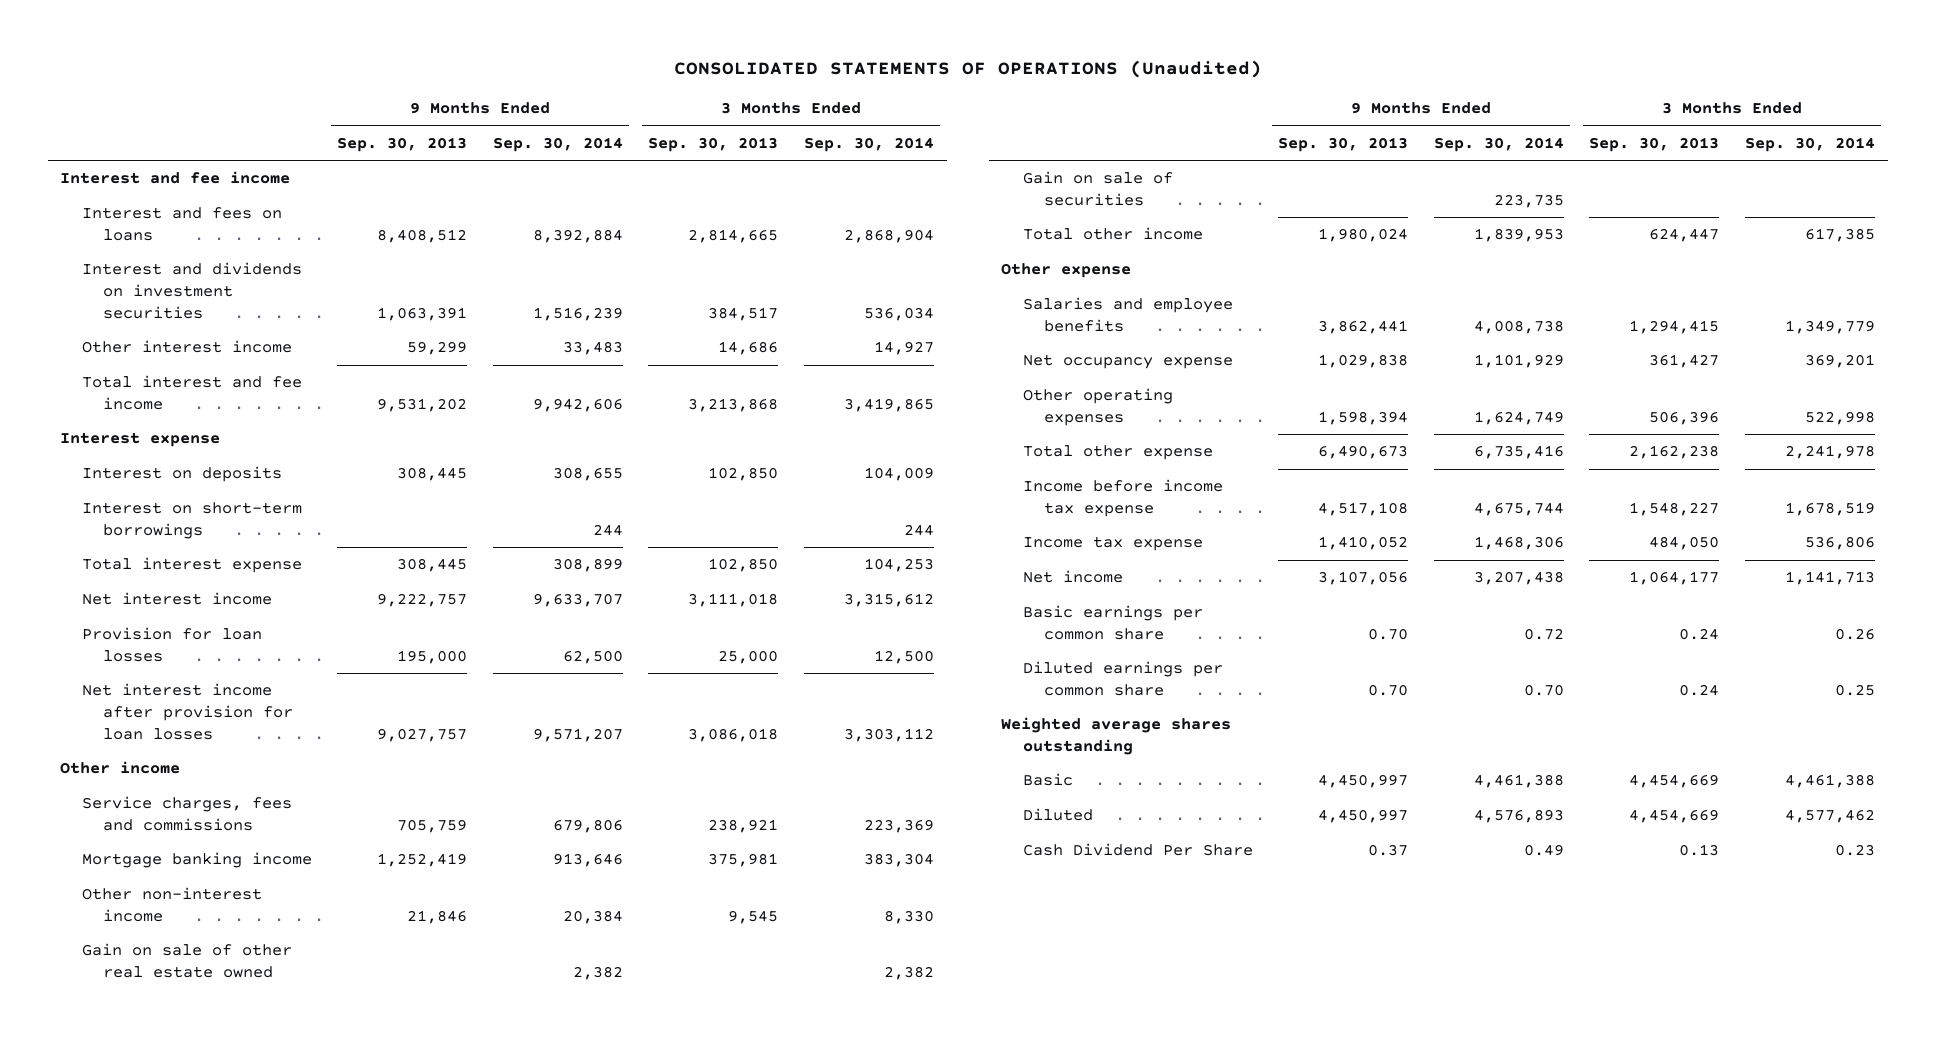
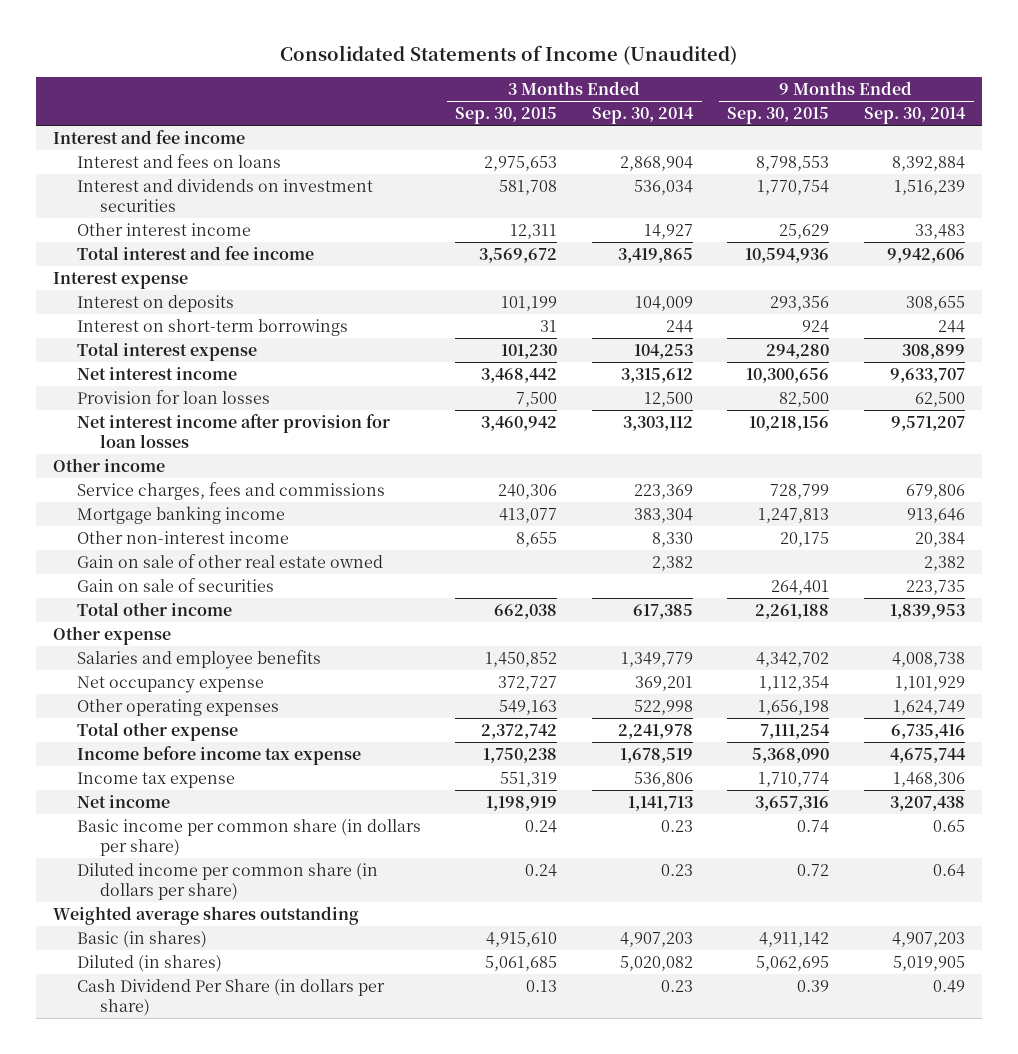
[673,59,1262,78] CONSOLIDATED STATEMENTS OF OPERATIONS (Unaudited) -> [280,45,738,66] Consolidated Statements of Income (Unaudited)
[337,136,468,152] Sep. 30, 2013 -> none
[648,136,779,152] Sep. 30, 2013 -> none
none -> [455,107,558,125] Sep. 30, 2015
none -> [727,107,830,125] Sep. 30, 2015
[1022,605,1203,641] Basic earnings per common share -> [76,818,421,856] Basic income per common share (in dollars per share)
[1523,628,1564,641] 0.72 -> [932,819,965,832] 0.65
[1834,628,1875,641] 0.26 -> [660,819,693,832] 0.23
[1022,661,1223,697] Diluted earnings per common share -> [76,862,378,900] Diluted income per common share (in dollars per share)
[1523,684,1564,697] 0.70 -> [932,863,965,877] 0.64
[1834,684,1875,697] 0.25 -> [660,863,693,876] 0.23
[1022,773,1073,787] Basic -> [76,930,207,948] Basic (in shares)
[1473,774,1564,789] 4,461,388 -> [891,931,965,947] 4,907,203
[1784,774,1875,789] 4,461,388 -> [619,931,693,947] 4,907,203
[1022,808,1093,822] Diluted -> [76,954,222,972] Diluted (in shares)
[1473,809,1564,824] 4,576,893 -> [892,955,965,971] 5,019,905
[1784,809,1875,824] 4,577,462 -> [619,955,693,971] 5,020,082
[1022,843,1253,857] Cash Dividend Per Share -> [76,978,385,1016] Cash Dividend Per Share (in dollars per share)

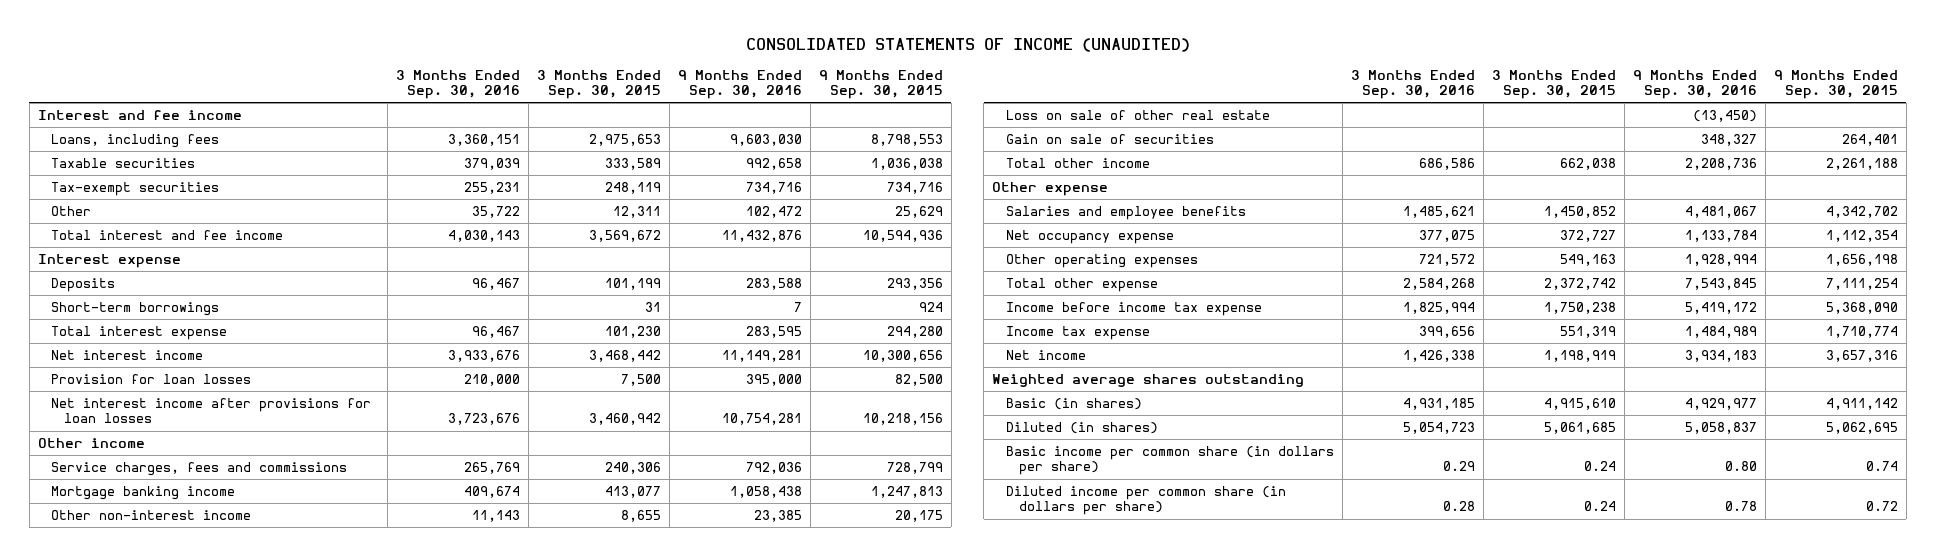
[280,45,738,66] Consolidated Statements of Income (Unaudited) -> [745,37,1190,52] CONSOLIDATED STATEMENTS OF INCOME (UNAUDITED)
[591,107,694,125] Sep. 30, 2014 -> none
[863,107,966,125] Sep. 30, 2014 -> none
none -> [396,69,521,99] 3 Months Ended Sep. 30, 2016
none -> [678,69,803,99] 9 Months Ended Sep. 30, 2016
[76,178,373,212] Interest and dividends on investment securities -> none
[76,153,281,168] Interest and fees on loans -> [51,134,220,149] Loans, including fees
none -> [51,158,196,169] Taxable securities
none -> [51,182,220,197] Tax-exempt securities
[76,222,251,236] Other interest income -> [51,206,92,217] Other
[76,294,234,312] Interest on deposits -> [51,278,116,293] Deposits
[76,318,348,336] Interest on short-term borrowings -> [51,302,220,317] Short-term borrowings
[76,413,390,448] Net interest income after provision for loan losses -> [51,398,372,424] Net interest income after provisions for loan losses
[76,553,383,568] Gain on sale of other real estate owned -> [1005,110,1270,121] Loss on sale of other real estate
[76,978,385,1016] Cash Dividend Per Share (in dollars per share) -> none
[76,818,421,856] Basic income per common share (in dollars per share) -> [1005,446,1334,476] Basic income per common share (in dollars per share)
[76,862,378,900] Diluted income per common share (in dollars per share) -> [1005,486,1286,516] Diluted income per common share (in dollars per share)

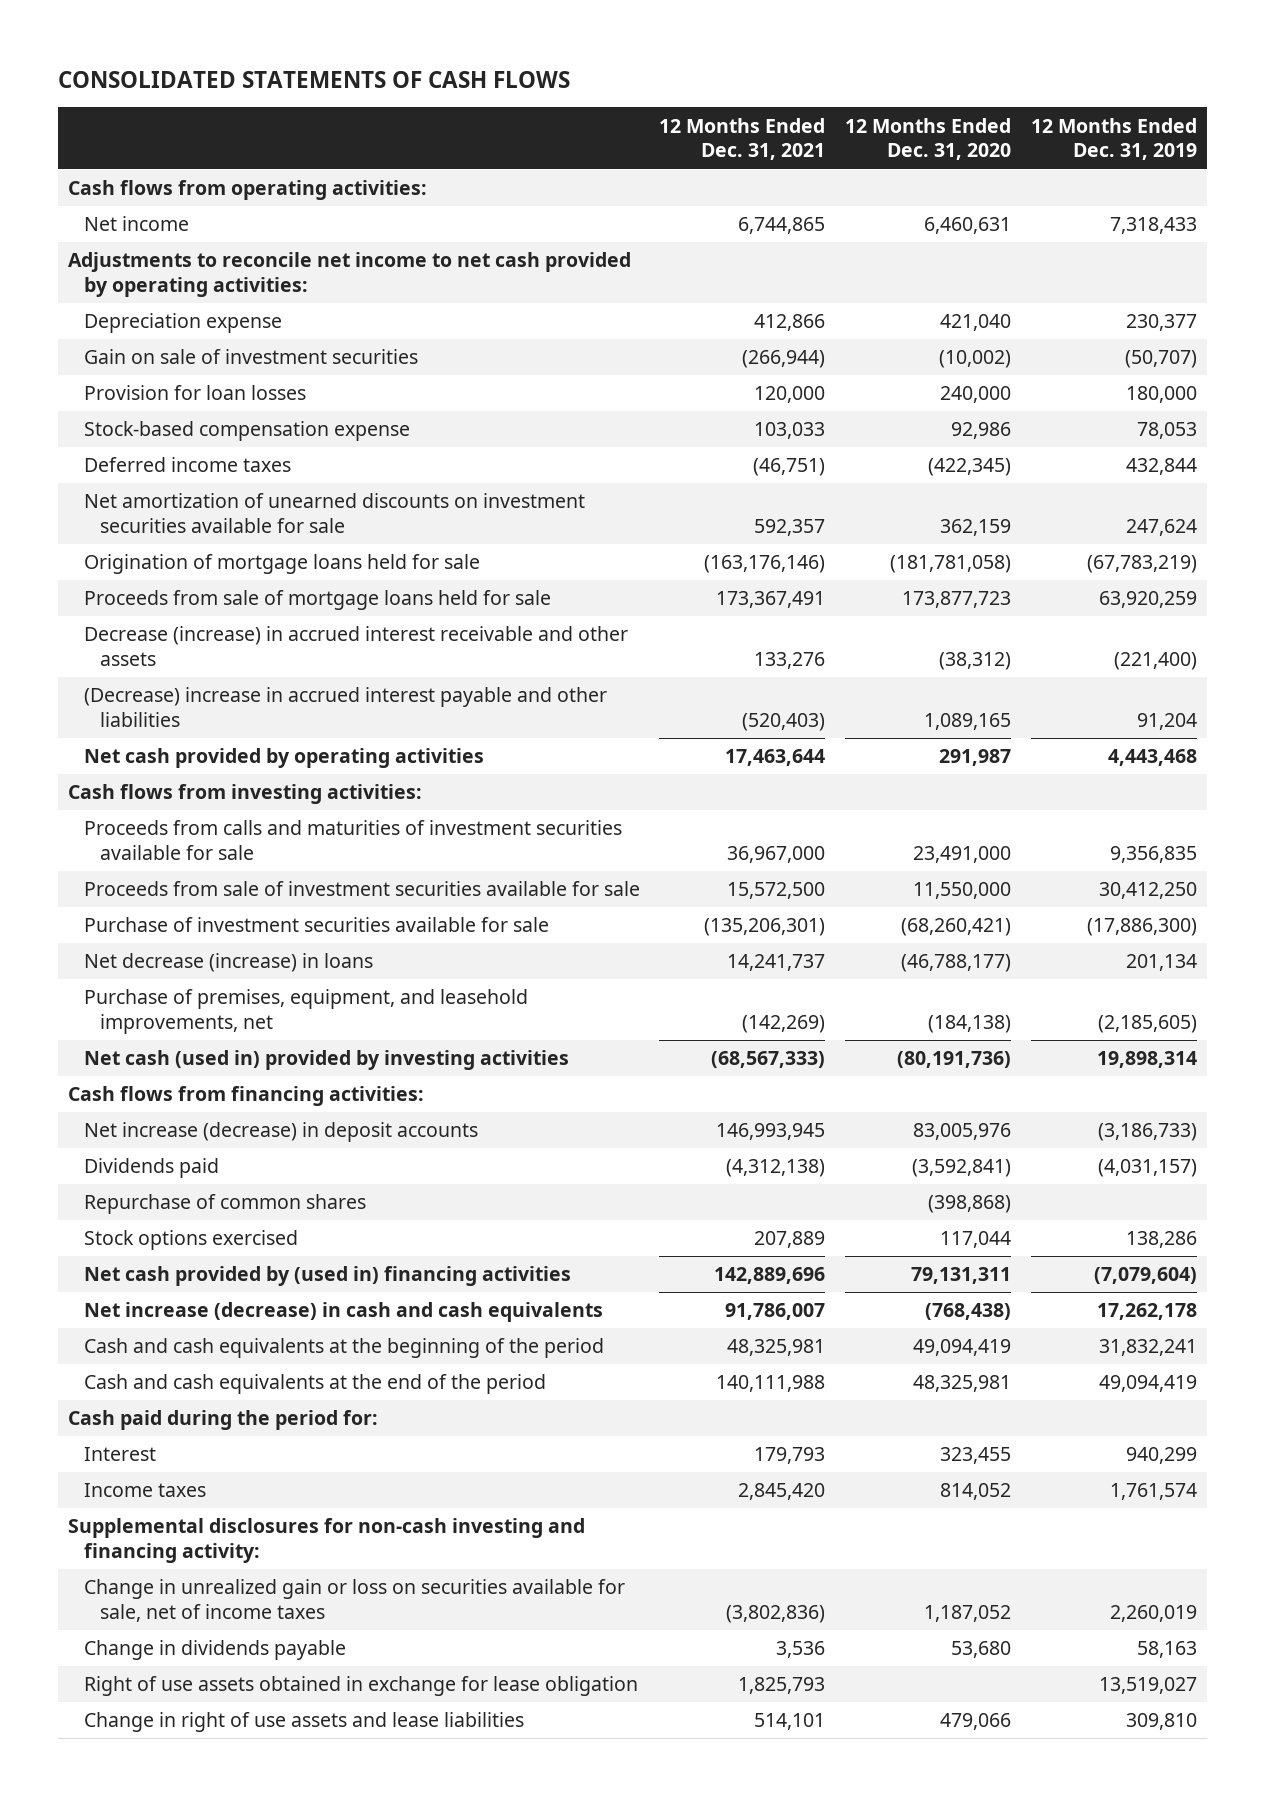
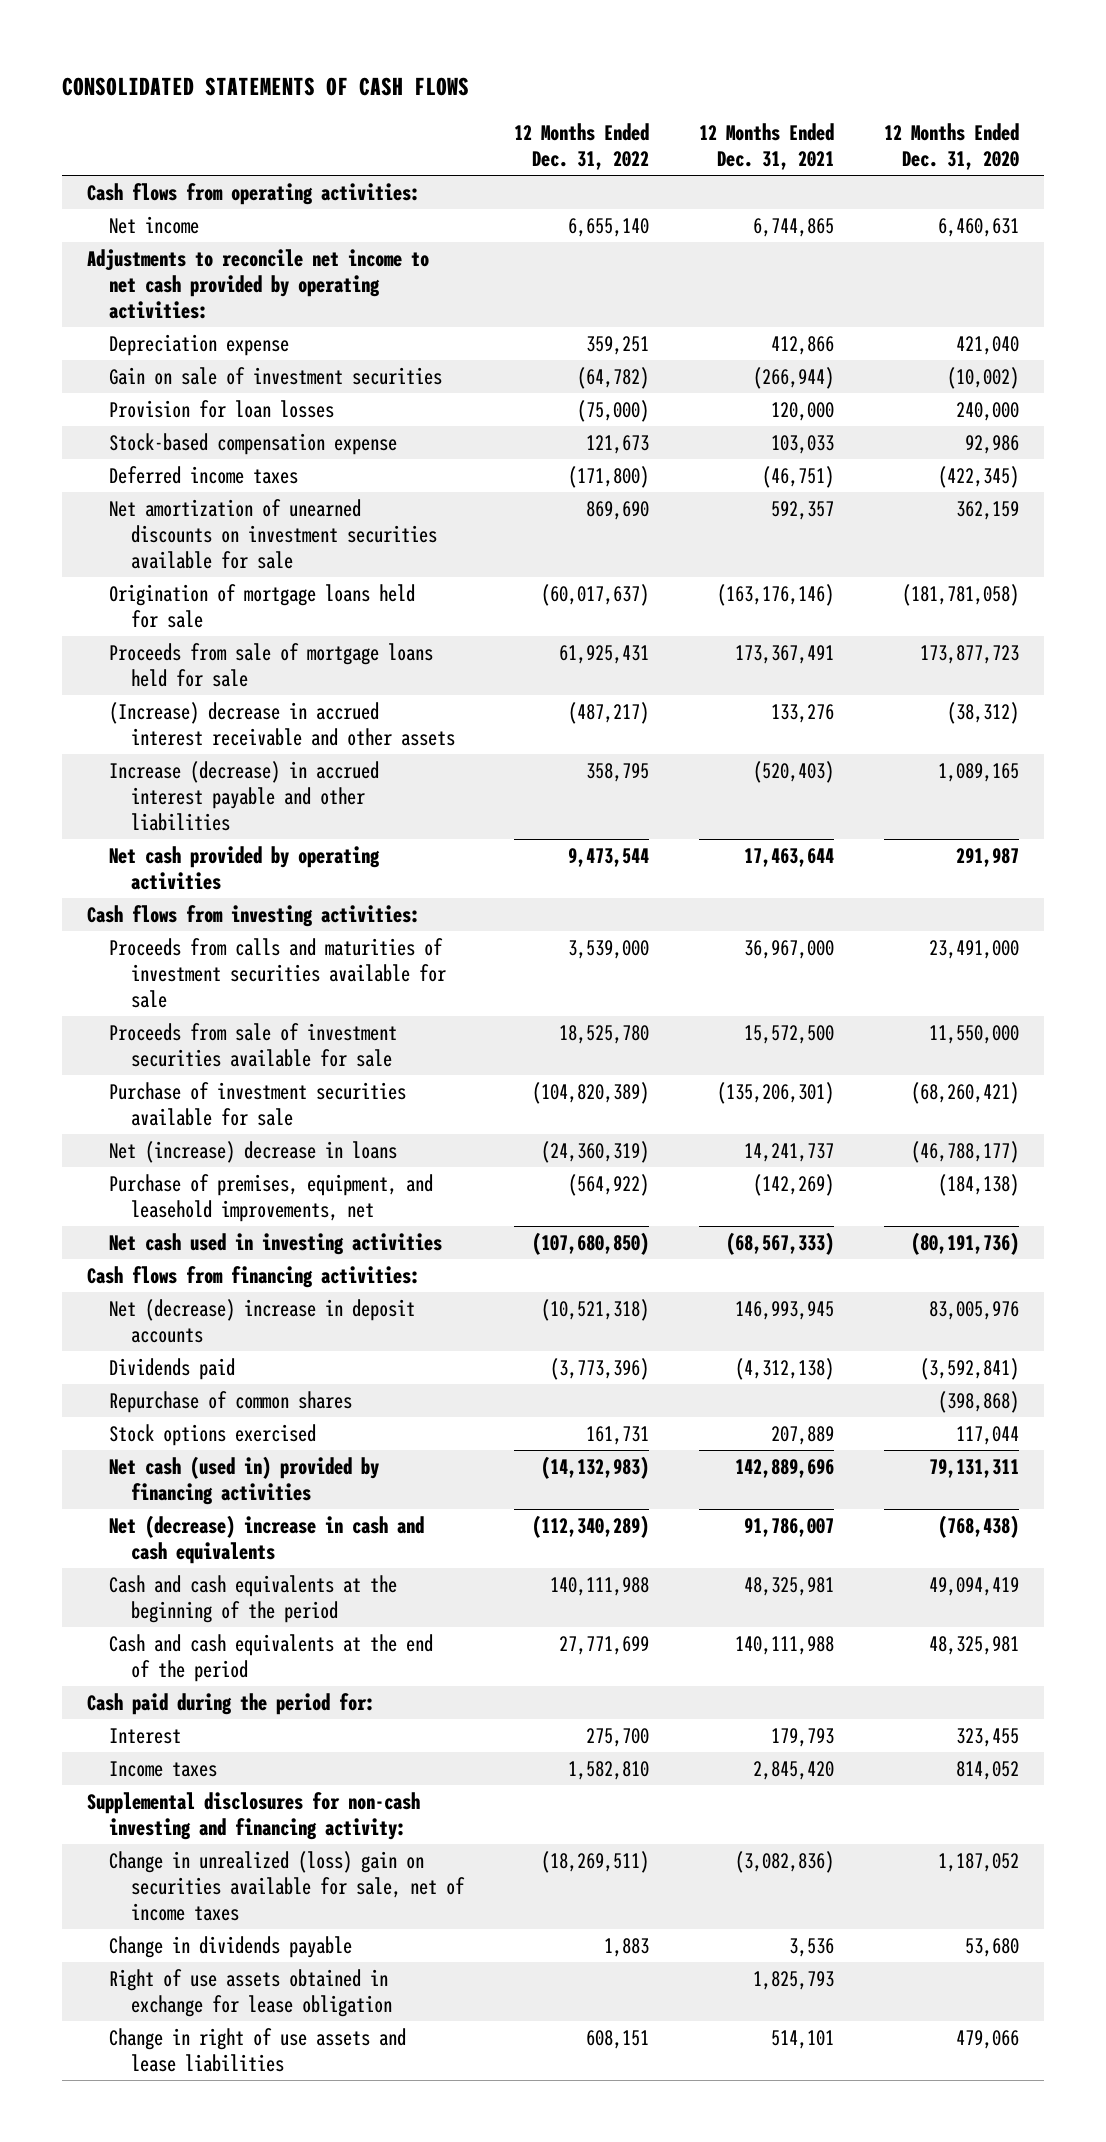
[1030,117,1197,161] 12 Months Ended Dec. 31, 2019 -> none
none -> [514,122,650,170] 12 Months Ended Dec. 31, 2022
[83,626,628,666] Decrease (increase) in accrued interest receivable and other assets -> [108,701,456,747] (Increase) decrease in accrued interest receivable and other assets
[83,687,607,727] (Decrease) increase in accrued interest payable and other liabilities -> [108,760,379,832] Increase (decrease) in accrued interest payable and other liabilities
[83,953,373,973] Net decrease (increase) in loans -> [108,1140,397,1163] Net (increase) decrease in loans
[83,1050,569,1071] Net cash (used in) provided by investing activities -> [108,1232,442,1255] Net cash used in investing activities
[83,1122,478,1143] Net increase (decrease) in deposit accounts -> [108,1298,415,1344] Net (decrease) increase in deposit accounts
[83,1266,571,1287] Net cash provided by (used in) financing activities -> [108,1455,379,1506] Net cash (used in) provided by financing activities
[83,1302,603,1323] Net increase (decrease) in cash and cash equivalents -> [108,1514,424,1565] Net (decrease) increase in cash and cash equivalents
[83,1579,625,1622] Change in unrealized gain or loss on securities available for sale, net of income taxes -> [108,1850,466,1922] Change in unrealized (loss) gain on securities available for sale, net of income taxes
[726,1604,826,1623] (3,802,836) -> [735,1850,835,1873] (3,082,836)

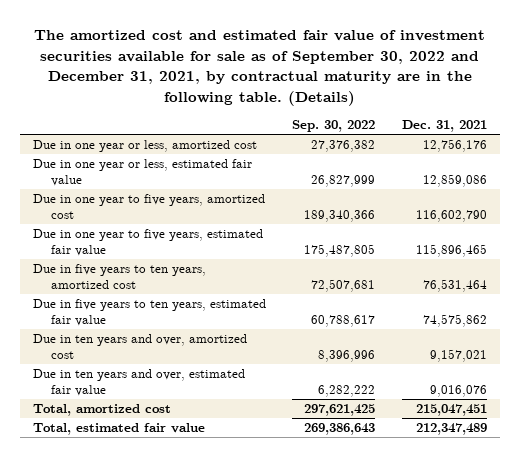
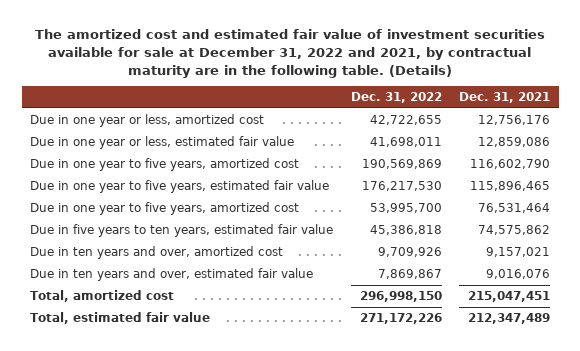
[33,30,485,106] The amortized cost and estimated fair value of investment securities available for sale as of September 30, 2022 and December 31, 2021, by contractual maturity are in the following table. (Details) -> [35,29,546,78] The amortized cost and estimated fair value of investment securities available for sale at December 31, 2022 and 2021, by contractual maturity are in the following table. (Details)
[292,120,376,133] Sep. 30, 2022 -> none
none -> [350,92,442,104] Dec. 31, 2022
[32,264,206,289] Due in five years to ten years, amortized cost -> [30,202,300,216] Due in one year to five years, amortized cost

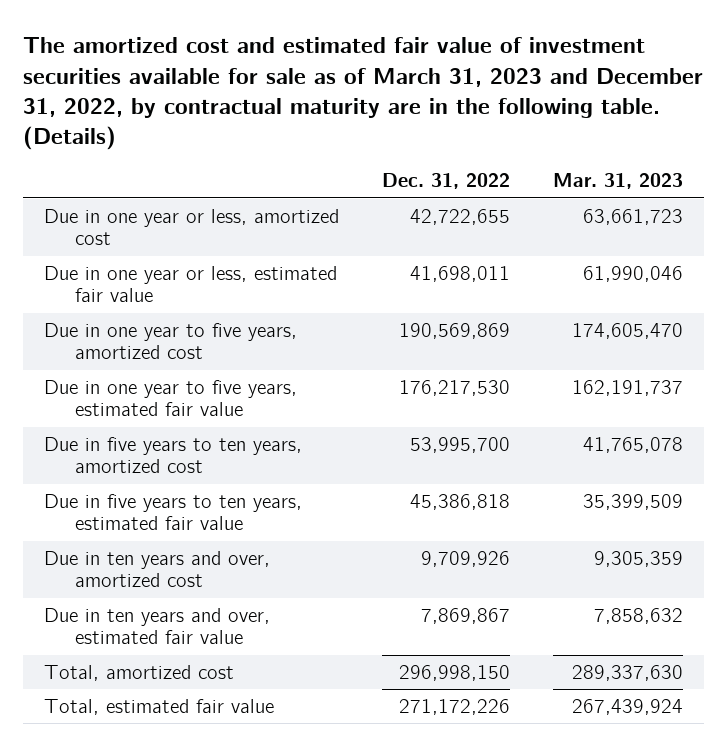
[35,29,546,78] The amortized cost and estimated fair value of investment securities available for sale at December 31, 2022 and 2021, by contractual maturity are in the following table. (Details) -> [23,37,704,151] The amortized cost and estimated fair value of investment securities available for sale as of March 31, 2023 and December 31, 2022, by contractual maturity are in the following table. (Details)
[459,92,551,104] Dec. 31, 2021 -> none
none -> [552,173,683,190] Mar. 31, 2023
[30,202,300,216] Due in one year to five years, amortized cost -> [44,436,303,474] Due in five years to ten years, amortized cost

